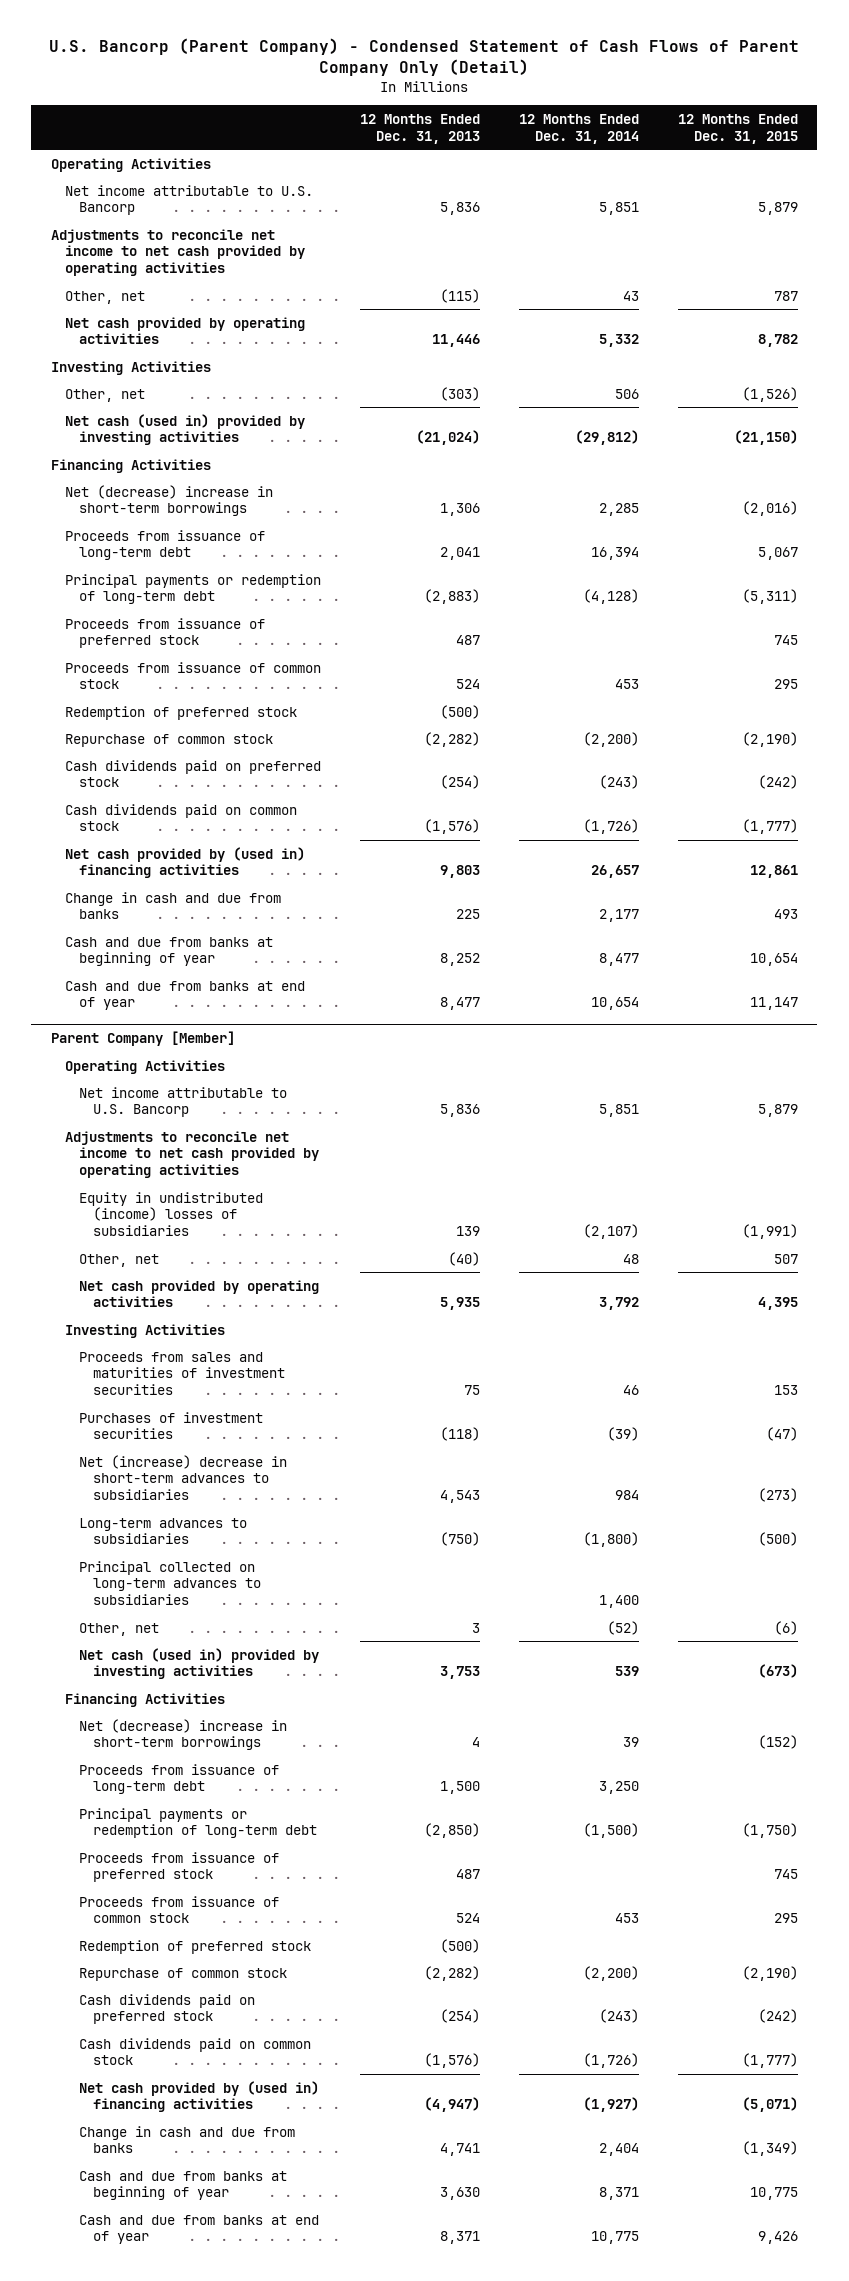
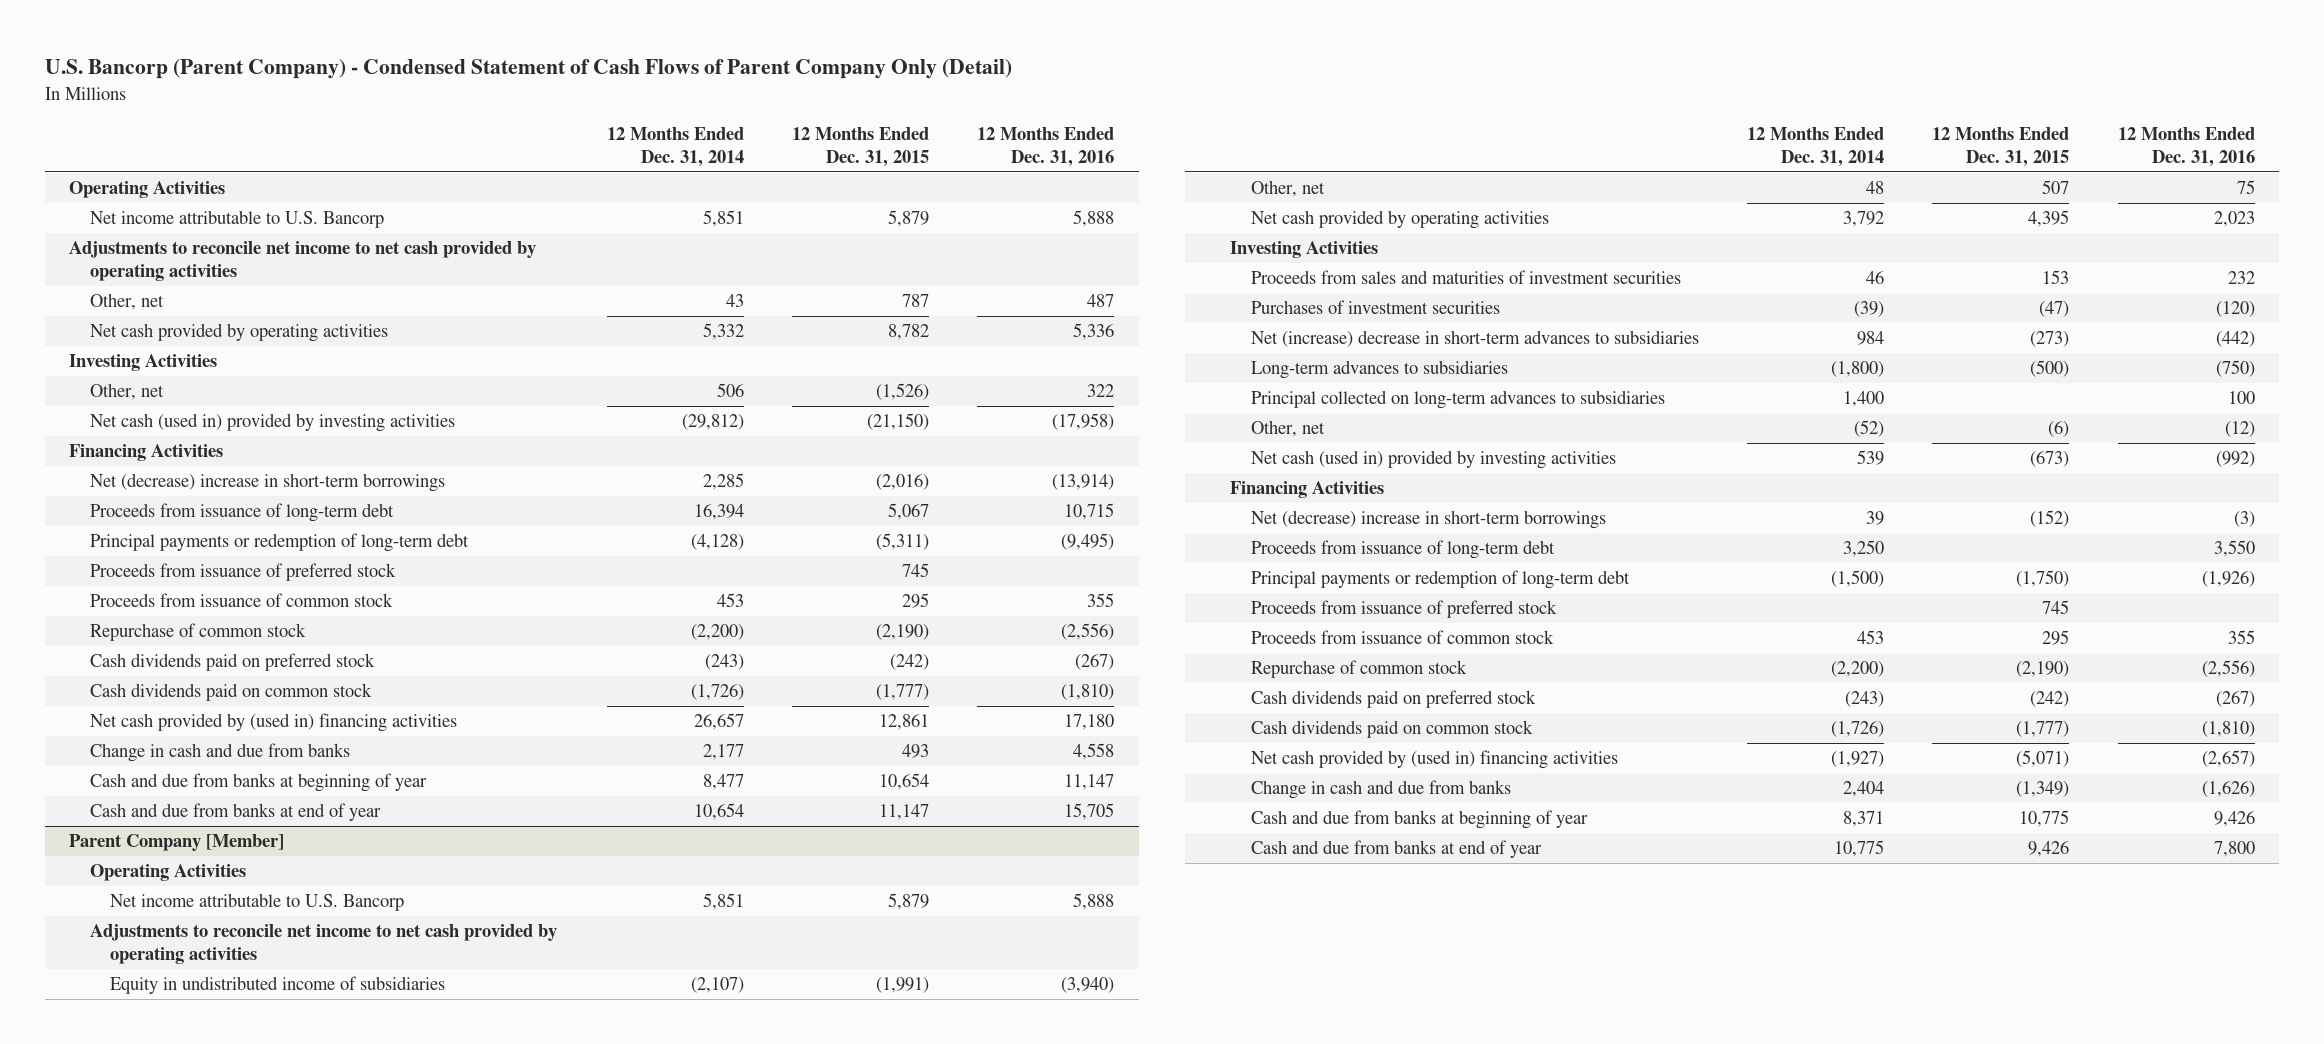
[359,113,480,144] 12 Months Ended Dec. 31, 2013 -> none
none -> [977,126,1115,167] 12 Months Ended Dec. 31, 2016
[64,705,297,720] Redemption of preferred stock -> none
[78,1191,263,1237] Equity in undistributed (income) losses of subsidiaries -> [110,976,446,995] Equity in undistributed income of subsidiaries
[78,1939,311,1954] Redemption of preferred stock -> none

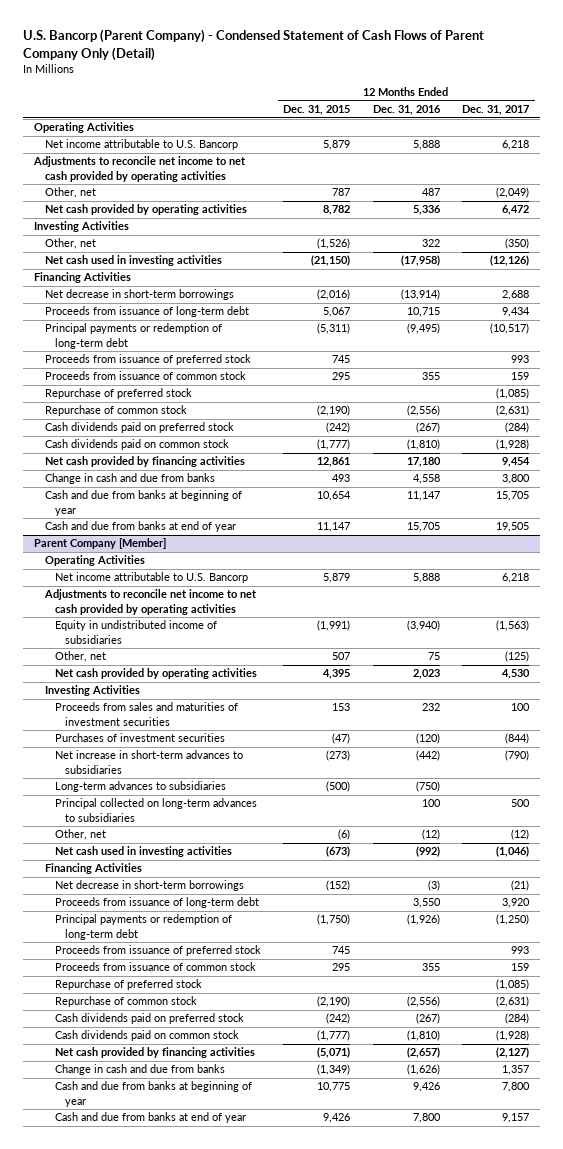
[606,126,744,167] 12 Months Ended Dec. 31, 2014 -> none
none -> [462,105,530,116] Dec. 31, 2017
[89,413,455,433] Net cash (used in) provided by investing activities -> [44,255,222,267] Net cash used in investing activities
[89,473,445,493] Net (decrease) increase in short-term borrowings -> [44,289,234,301] Net decrease in short-term borrowings
none -> [44,388,192,400] Repurchase of preferred stock
[89,713,457,733] Net cash provided by (used in) financing activities -> [44,456,245,468] Net cash provided by financing activities
[1250,330,1699,348] Net (increase) decrease in short-term advances to subsidiaries -> [55,750,244,774] Net increase in short-term advances to subsidiaries
[1250,450,1616,470] Net cash (used in) provided by investing activities -> [55,846,233,858] Net cash used in investing activities
[1250,510,1606,530] Net (decrease) increase in short-term borrowings -> [55,880,245,892] Net decrease in short-term borrowings
none -> [55,979,203,991] Repurchase of preferred stock
[1250,750,1618,770] Net cash provided by (used in) financing activities -> [55,1047,256,1059] Net cash provided by financing activities

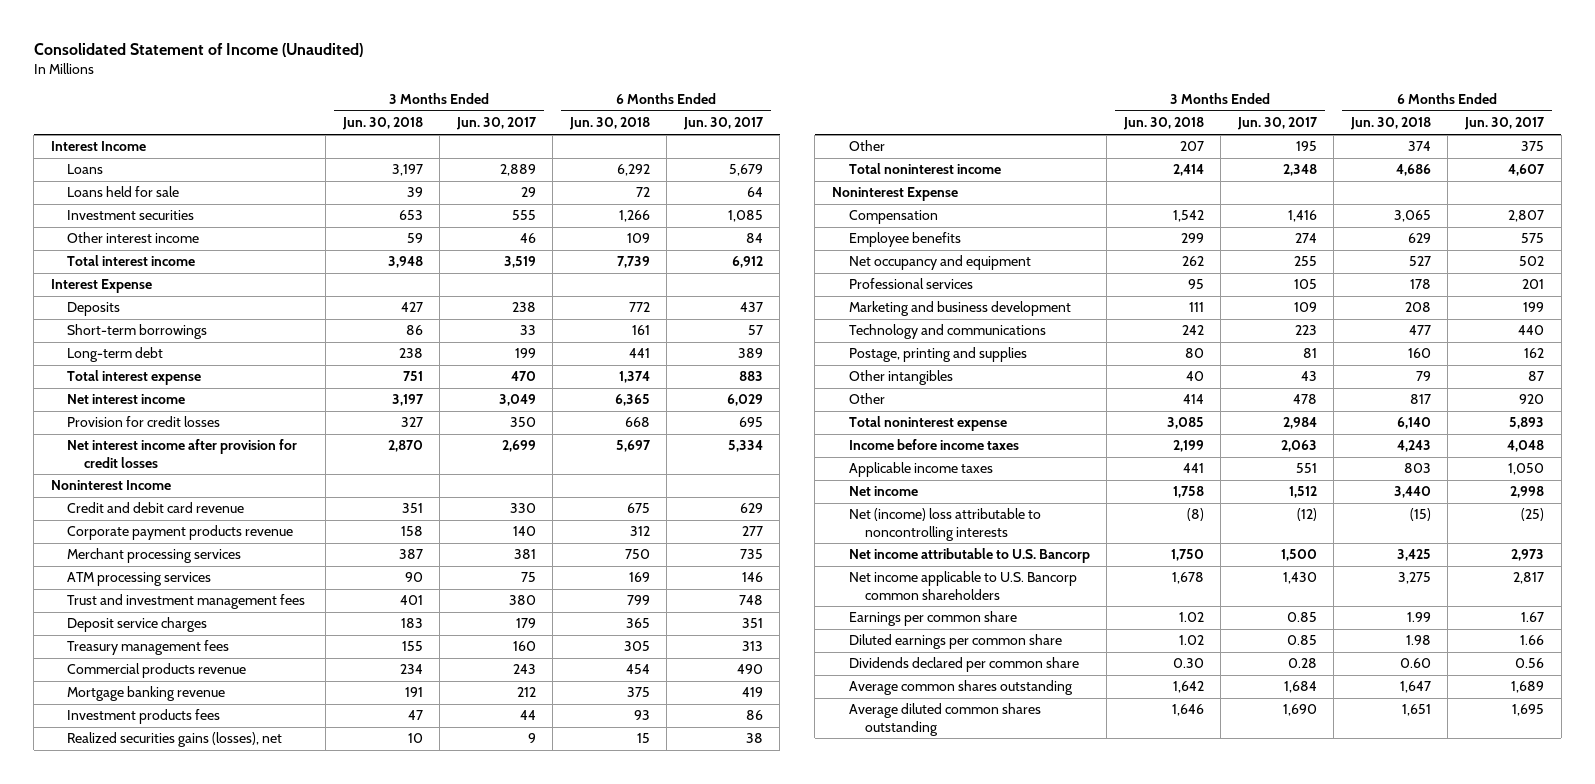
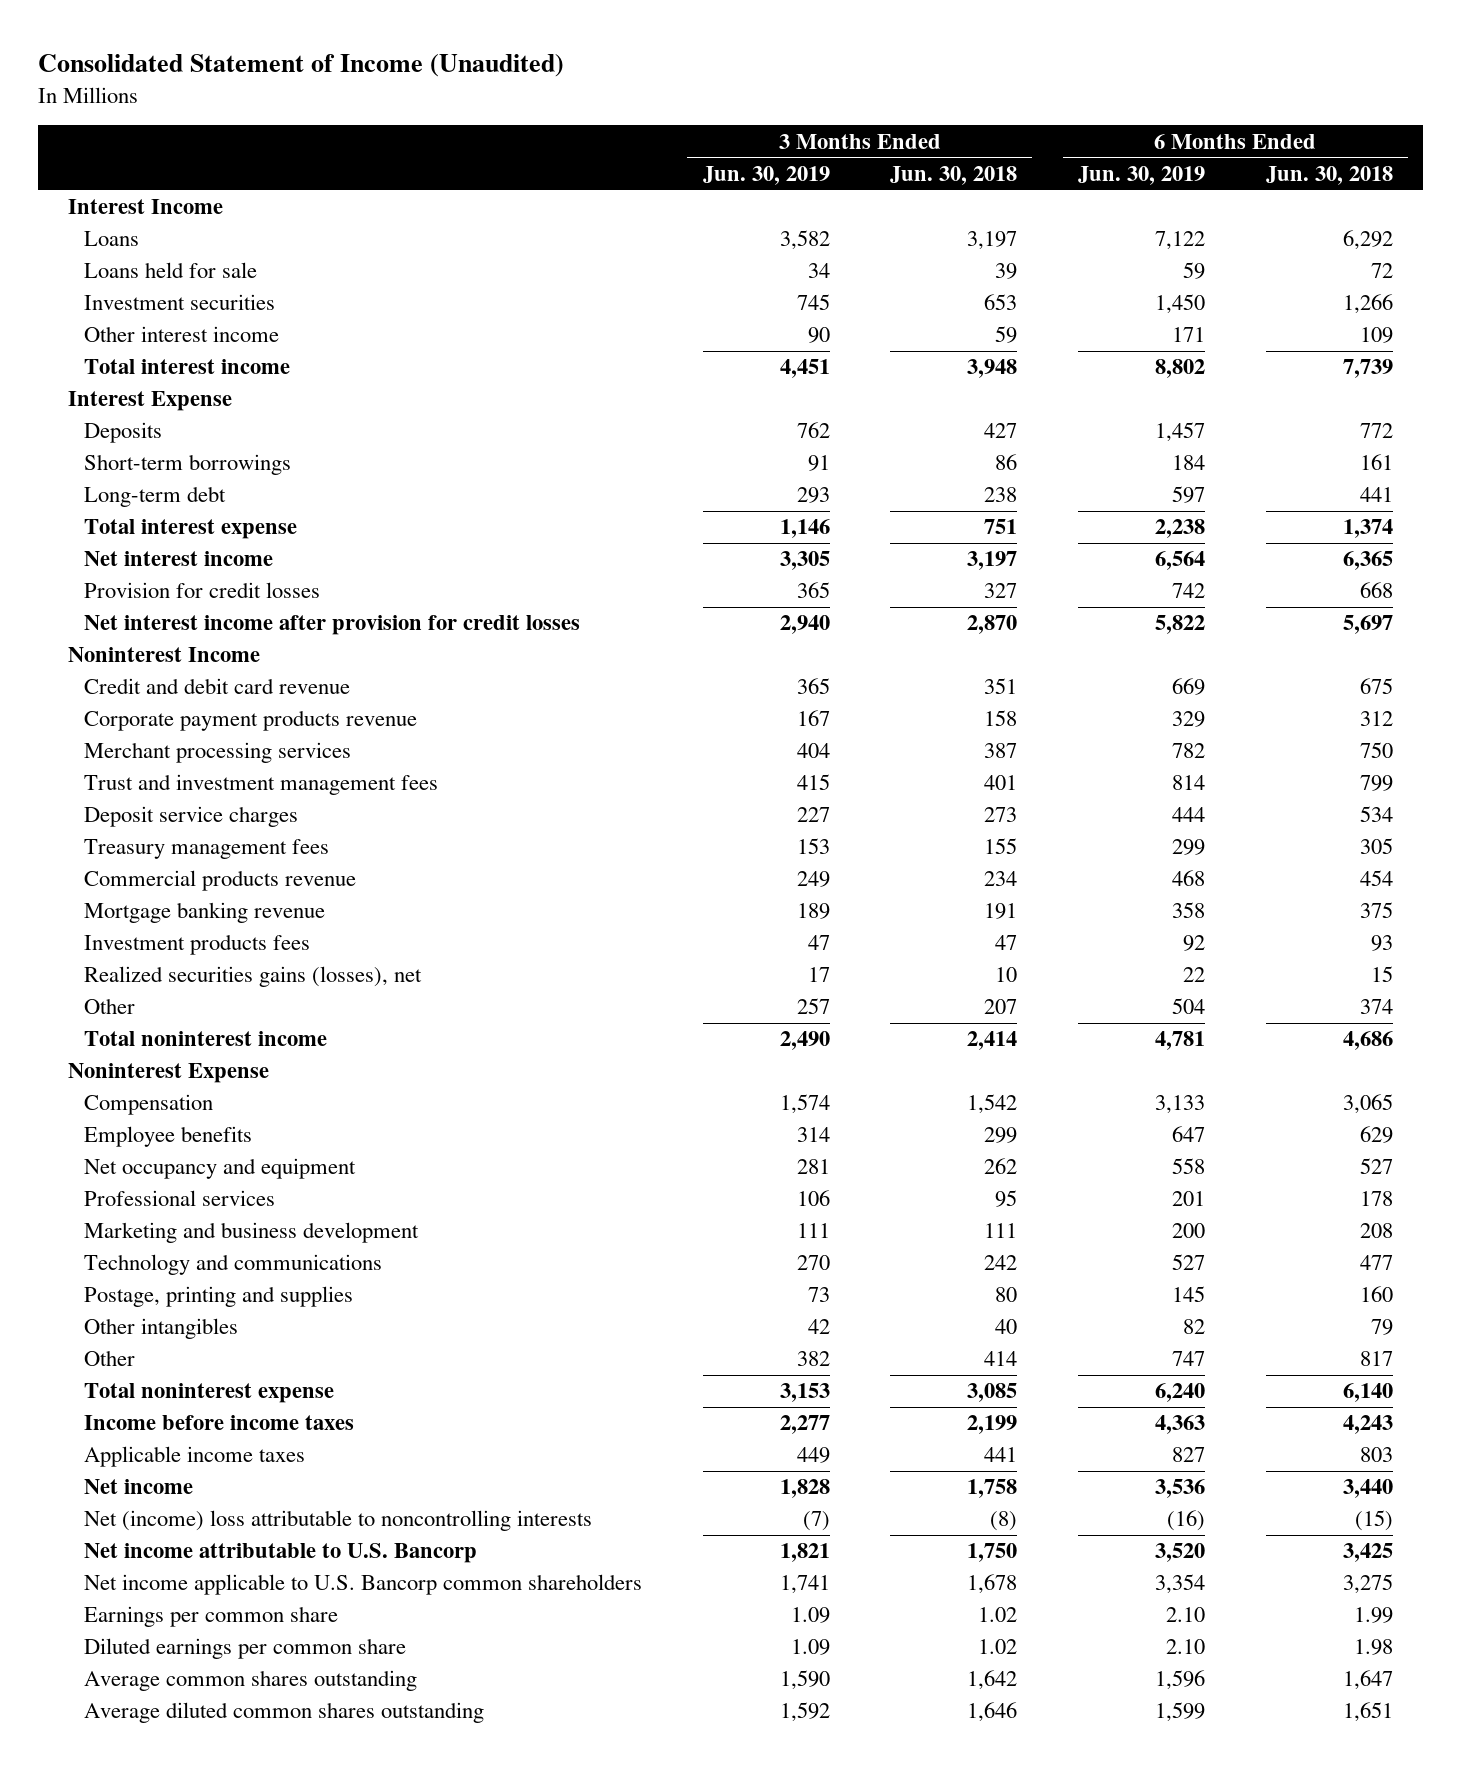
[455,117,537,131] Jun. 30, 2017 -> none
[682,117,764,131] Jun. 30, 2017 -> none
none -> [702,165,830,185] Jun. 30, 2019
none -> [1077,165,1205,185] Jun. 30, 2019
[67,572,212,587] ATM processing services -> none
[400,618,423,629] 183 -> [984,807,1018,823] 273
[625,618,650,629] 365 -> [1359,806,1393,823] 534
[848,657,1079,673] Dividends declared per common share -> none

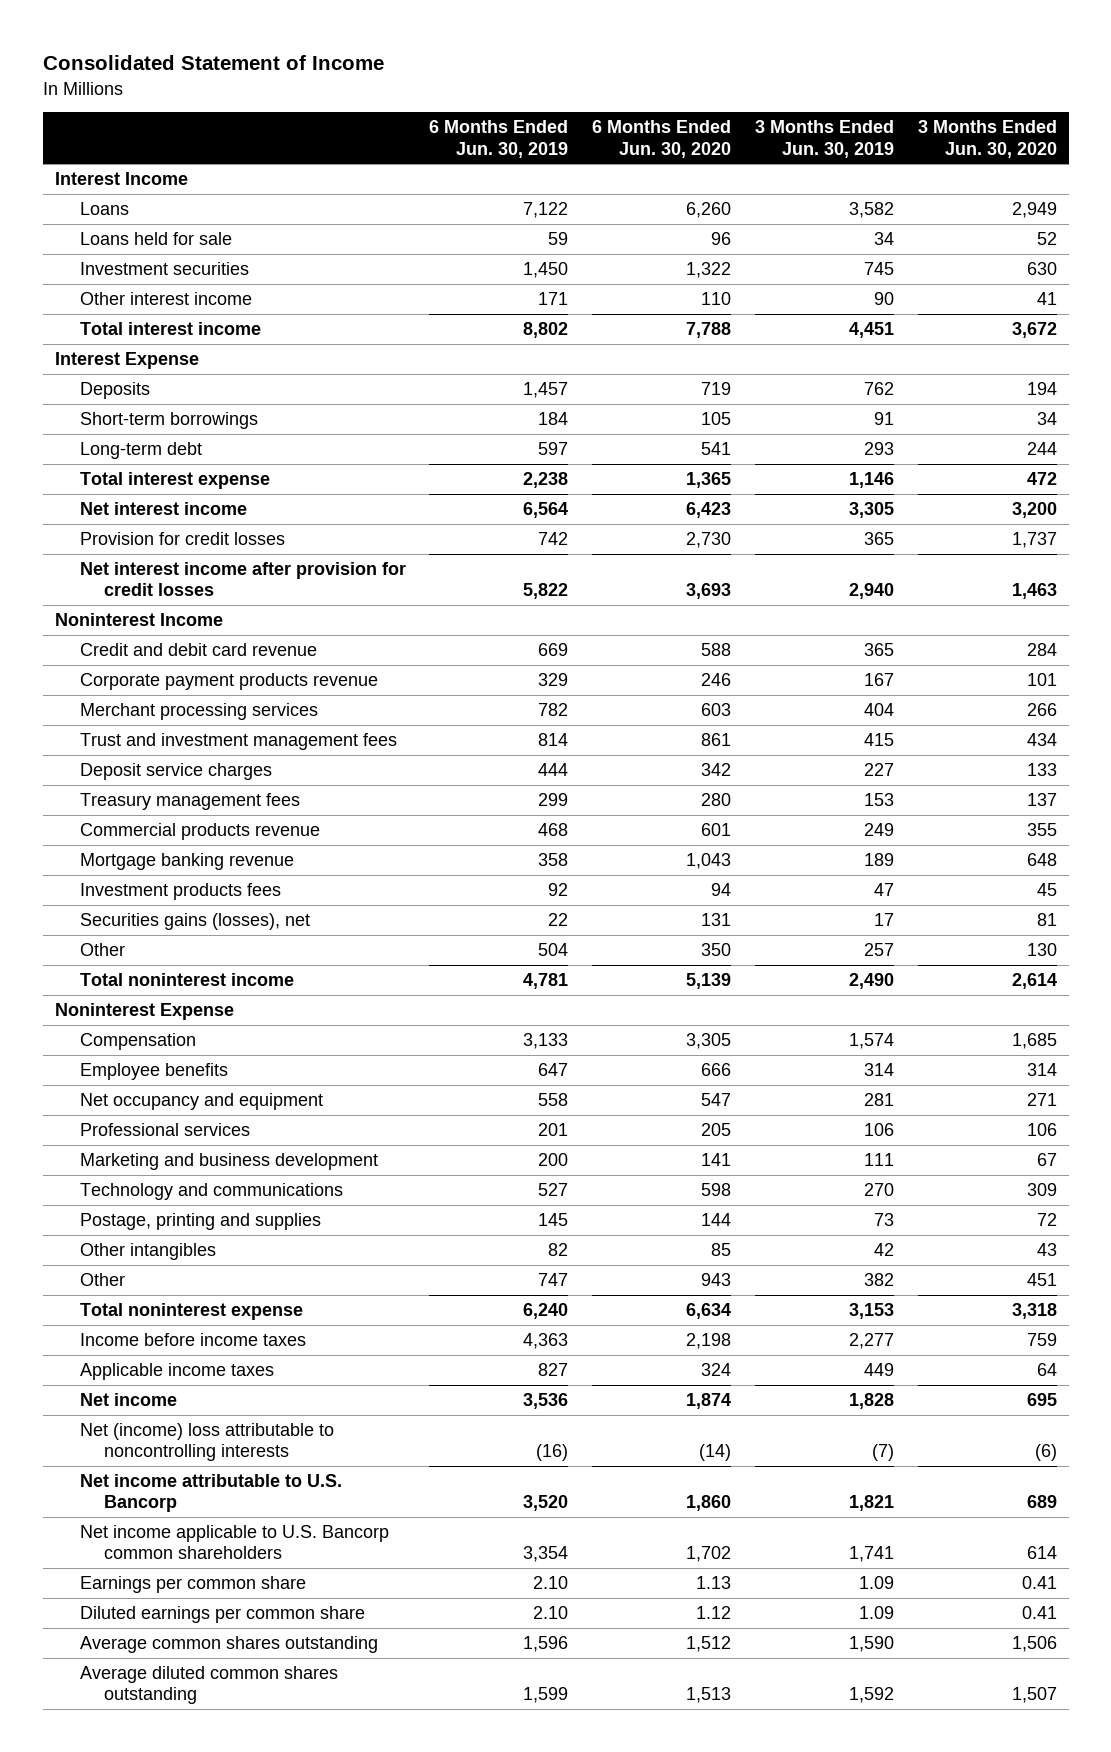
[37,54,564,78] Consolidated Statement of Income (Unaudited) -> [42,55,384,71] Consolidated Statement of Income
[890,165,1018,185] Jun. 30, 2018 -> none
[1265,165,1393,185] Jun. 30, 2018 -> none
none -> [592,120,732,158] 6 Months Ended Jun. 30, 2020
none -> [917,120,1057,158] 3 Months Ended Jun. 30, 2020
[83,966,422,988] Realized securities gains (losses), net -> [79,912,310,930] Securities gains (losses), net

